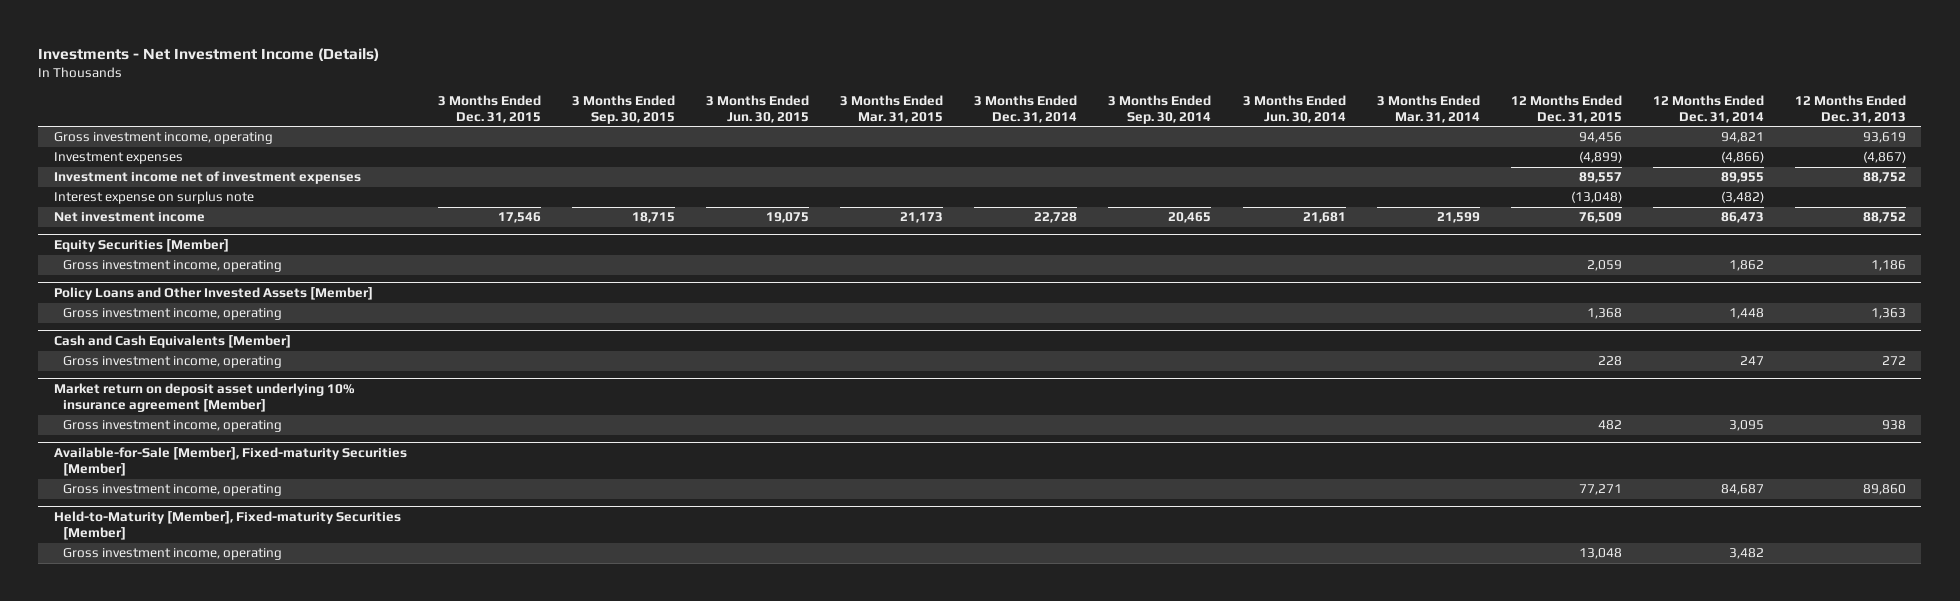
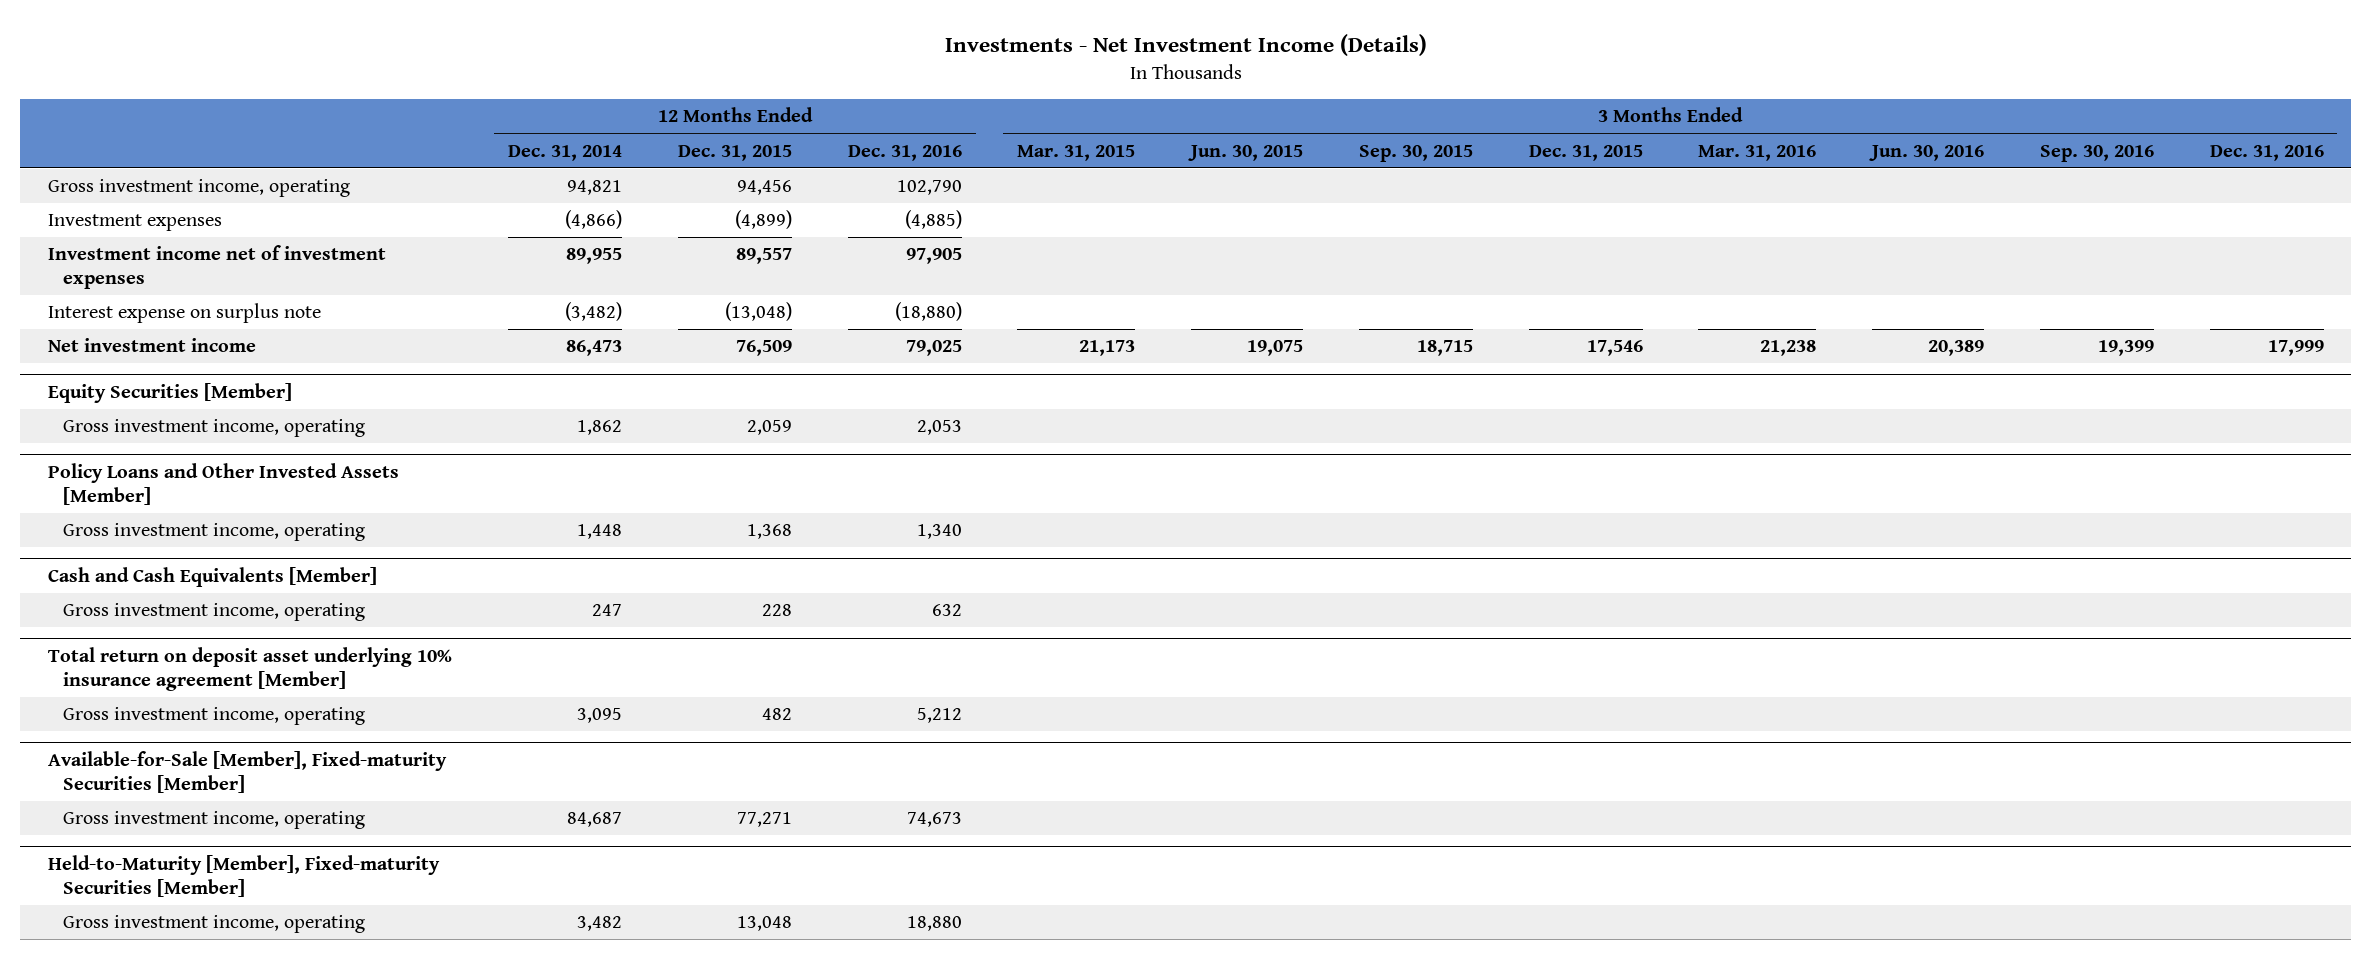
[974,94,1078,123] 3 Months Ended Dec. 31, 2014 -> none
[1108,94,1212,124] 3 Months Ended Sep. 30, 2014 -> none
[1242,94,1346,123] 3 Months Ended Jun. 30, 2014 -> none
[1376,94,1480,123] 3 Months Ended Mar. 31, 2014 -> none
[1794,94,1906,123] 12 Months Ended Dec. 31, 2013 -> none
none -> [847,144,962,161] Dec. 31, 2016
none -> [1698,144,1817,161] Mar. 31, 2016
none -> [1869,144,1985,161] Jun. 30, 2016
none -> [2039,144,2154,162] Sep. 30, 2016
none -> [2209,144,2324,161] Dec. 31, 2016
[53,383,355,413] Market return on deposit asset underlying 10% insurance agreement [Member] -> [48,647,453,692] Total return on deposit asset underlying 10% insurance agreement [Member]

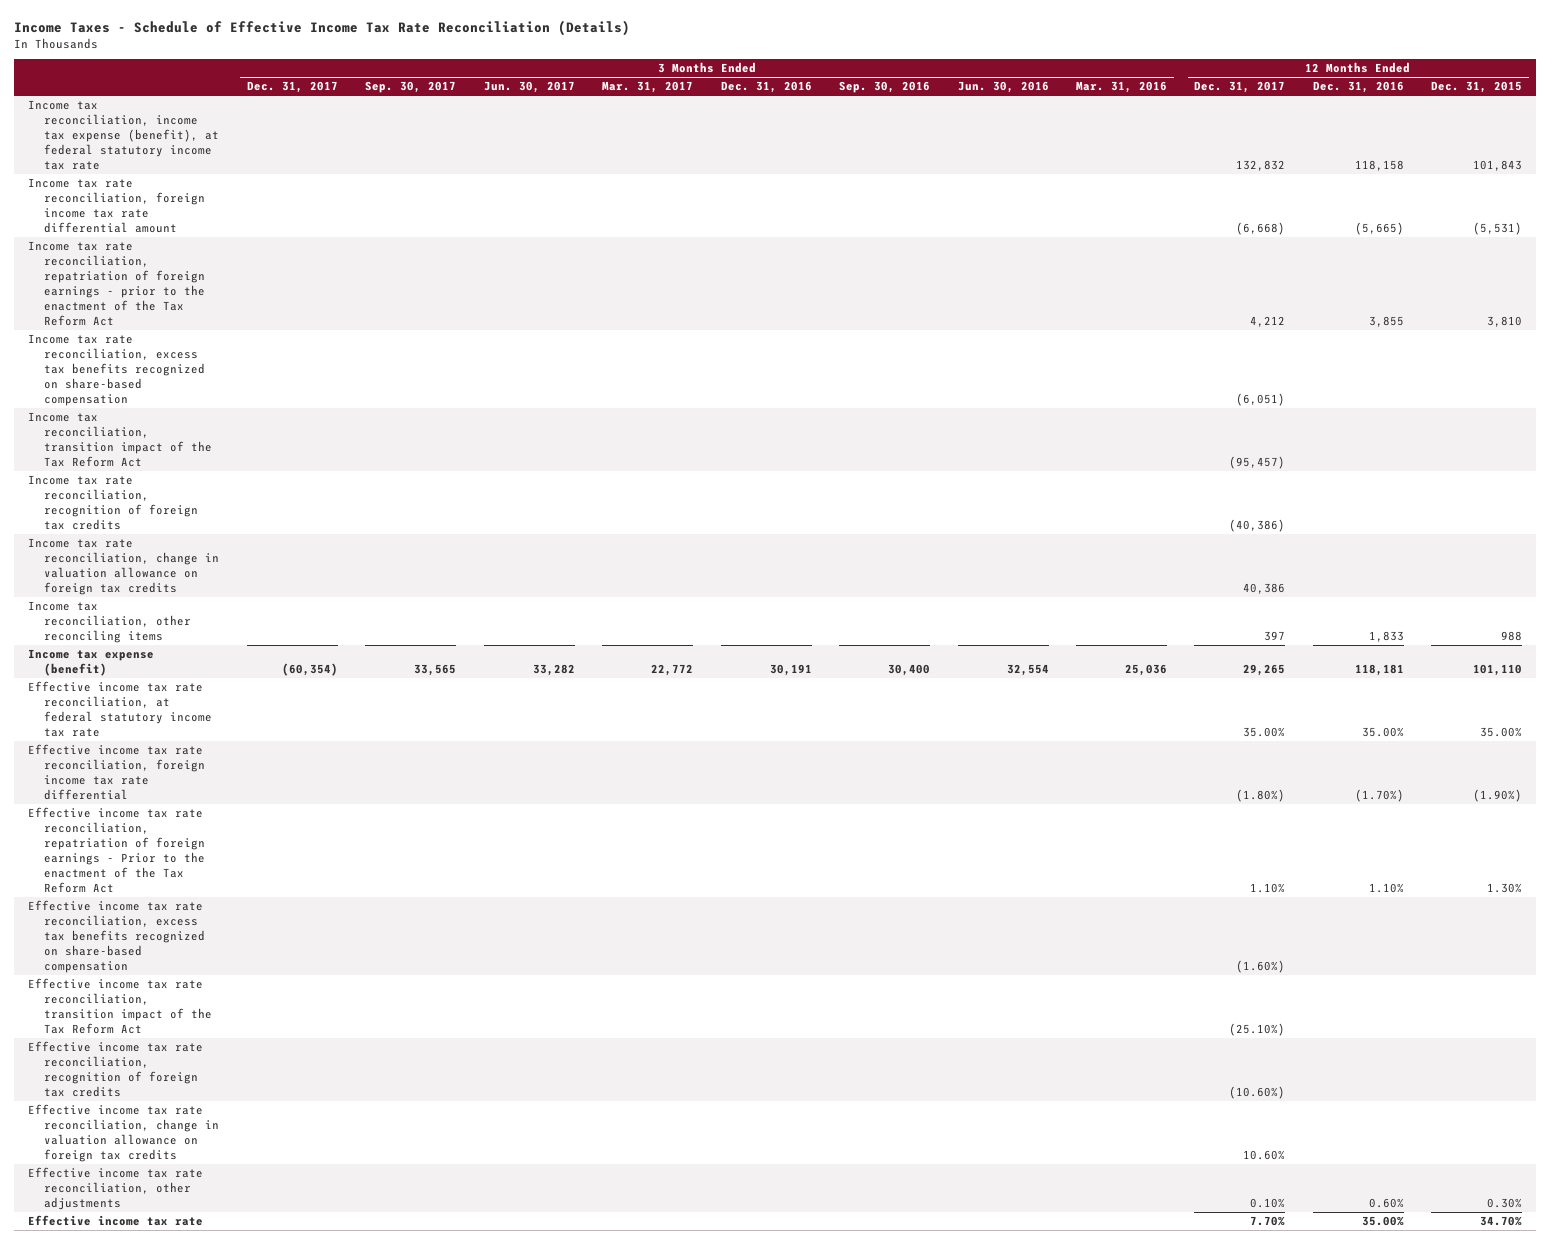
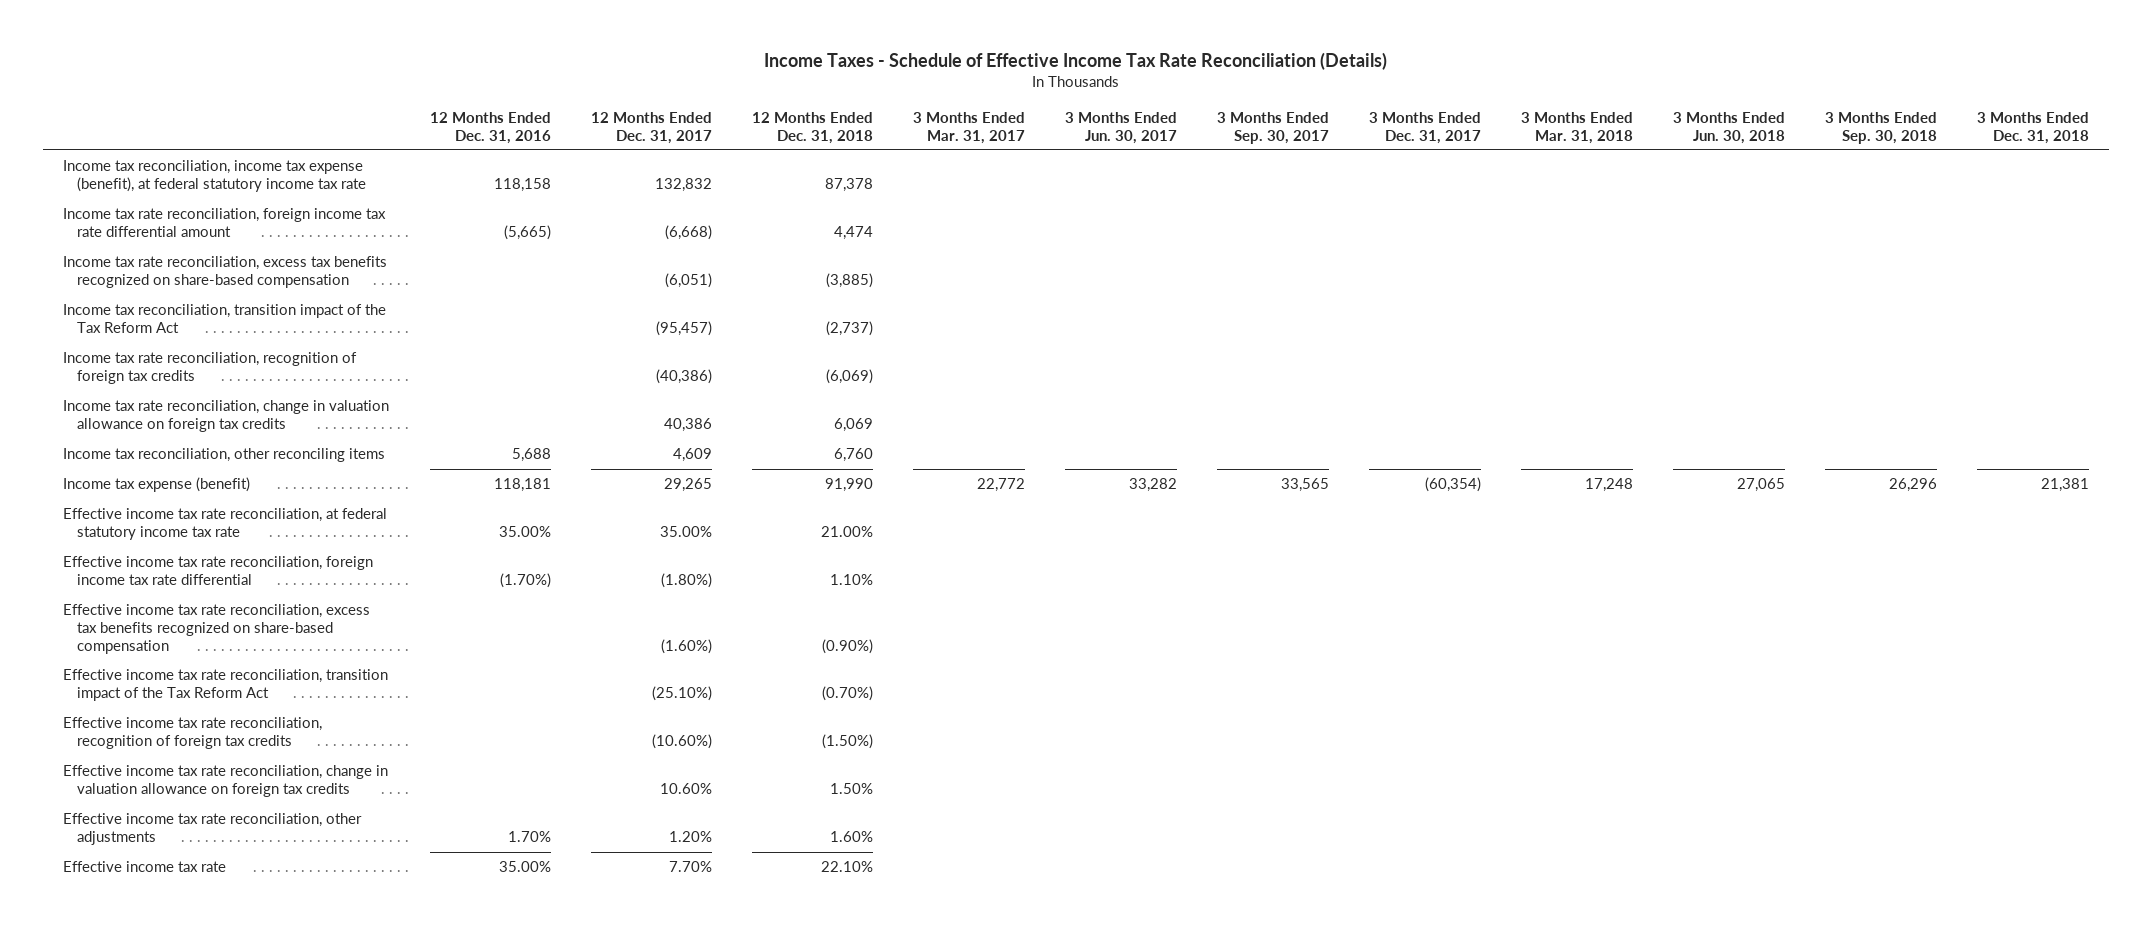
[720,81,812,94] Dec. 31, 2016 -> none
[839,81,931,94] Sep. 30, 2016 -> none
[957,81,1049,94] Jun. 30, 2016 -> none
[1075,81,1167,94] Mar. 31, 2016 -> none
[1431,81,1523,94] Dec. 31, 2015 -> none
none -> [751,111,873,144] 12 Months Ended Dec. 31, 2018
none -> [1520,111,1633,144] 3 Months Ended Mar. 31, 2018
none -> [1673,111,1786,144] 3 Months Ended Jun. 30, 2018
none -> [1825,111,1938,144] 3 Months Ended Sep. 30, 2018
none -> [1977,111,2090,144] 3 Months Ended Dec. 31, 2018
[27,241,206,327] Income tax rate reconciliation, repatriation of foreign earnings - prior to the enactment of the Tax Reform Act -> none
[1264,631,1286,642] 397 -> [672,448,712,463] 4,609
[1368,631,1404,643] 1,833 -> [511,448,551,463] 5,688
[27,807,206,894] Effective income tax rate reconciliation, repatriation of foreign earnings - Prior to the enactment of the Tax Reform Act -> none
[1250,1198,1286,1209] 0.10% -> [668,831,712,843] 1.20%
[1368,1198,1404,1209] 0.60% -> [507,831,551,843] 1.70%

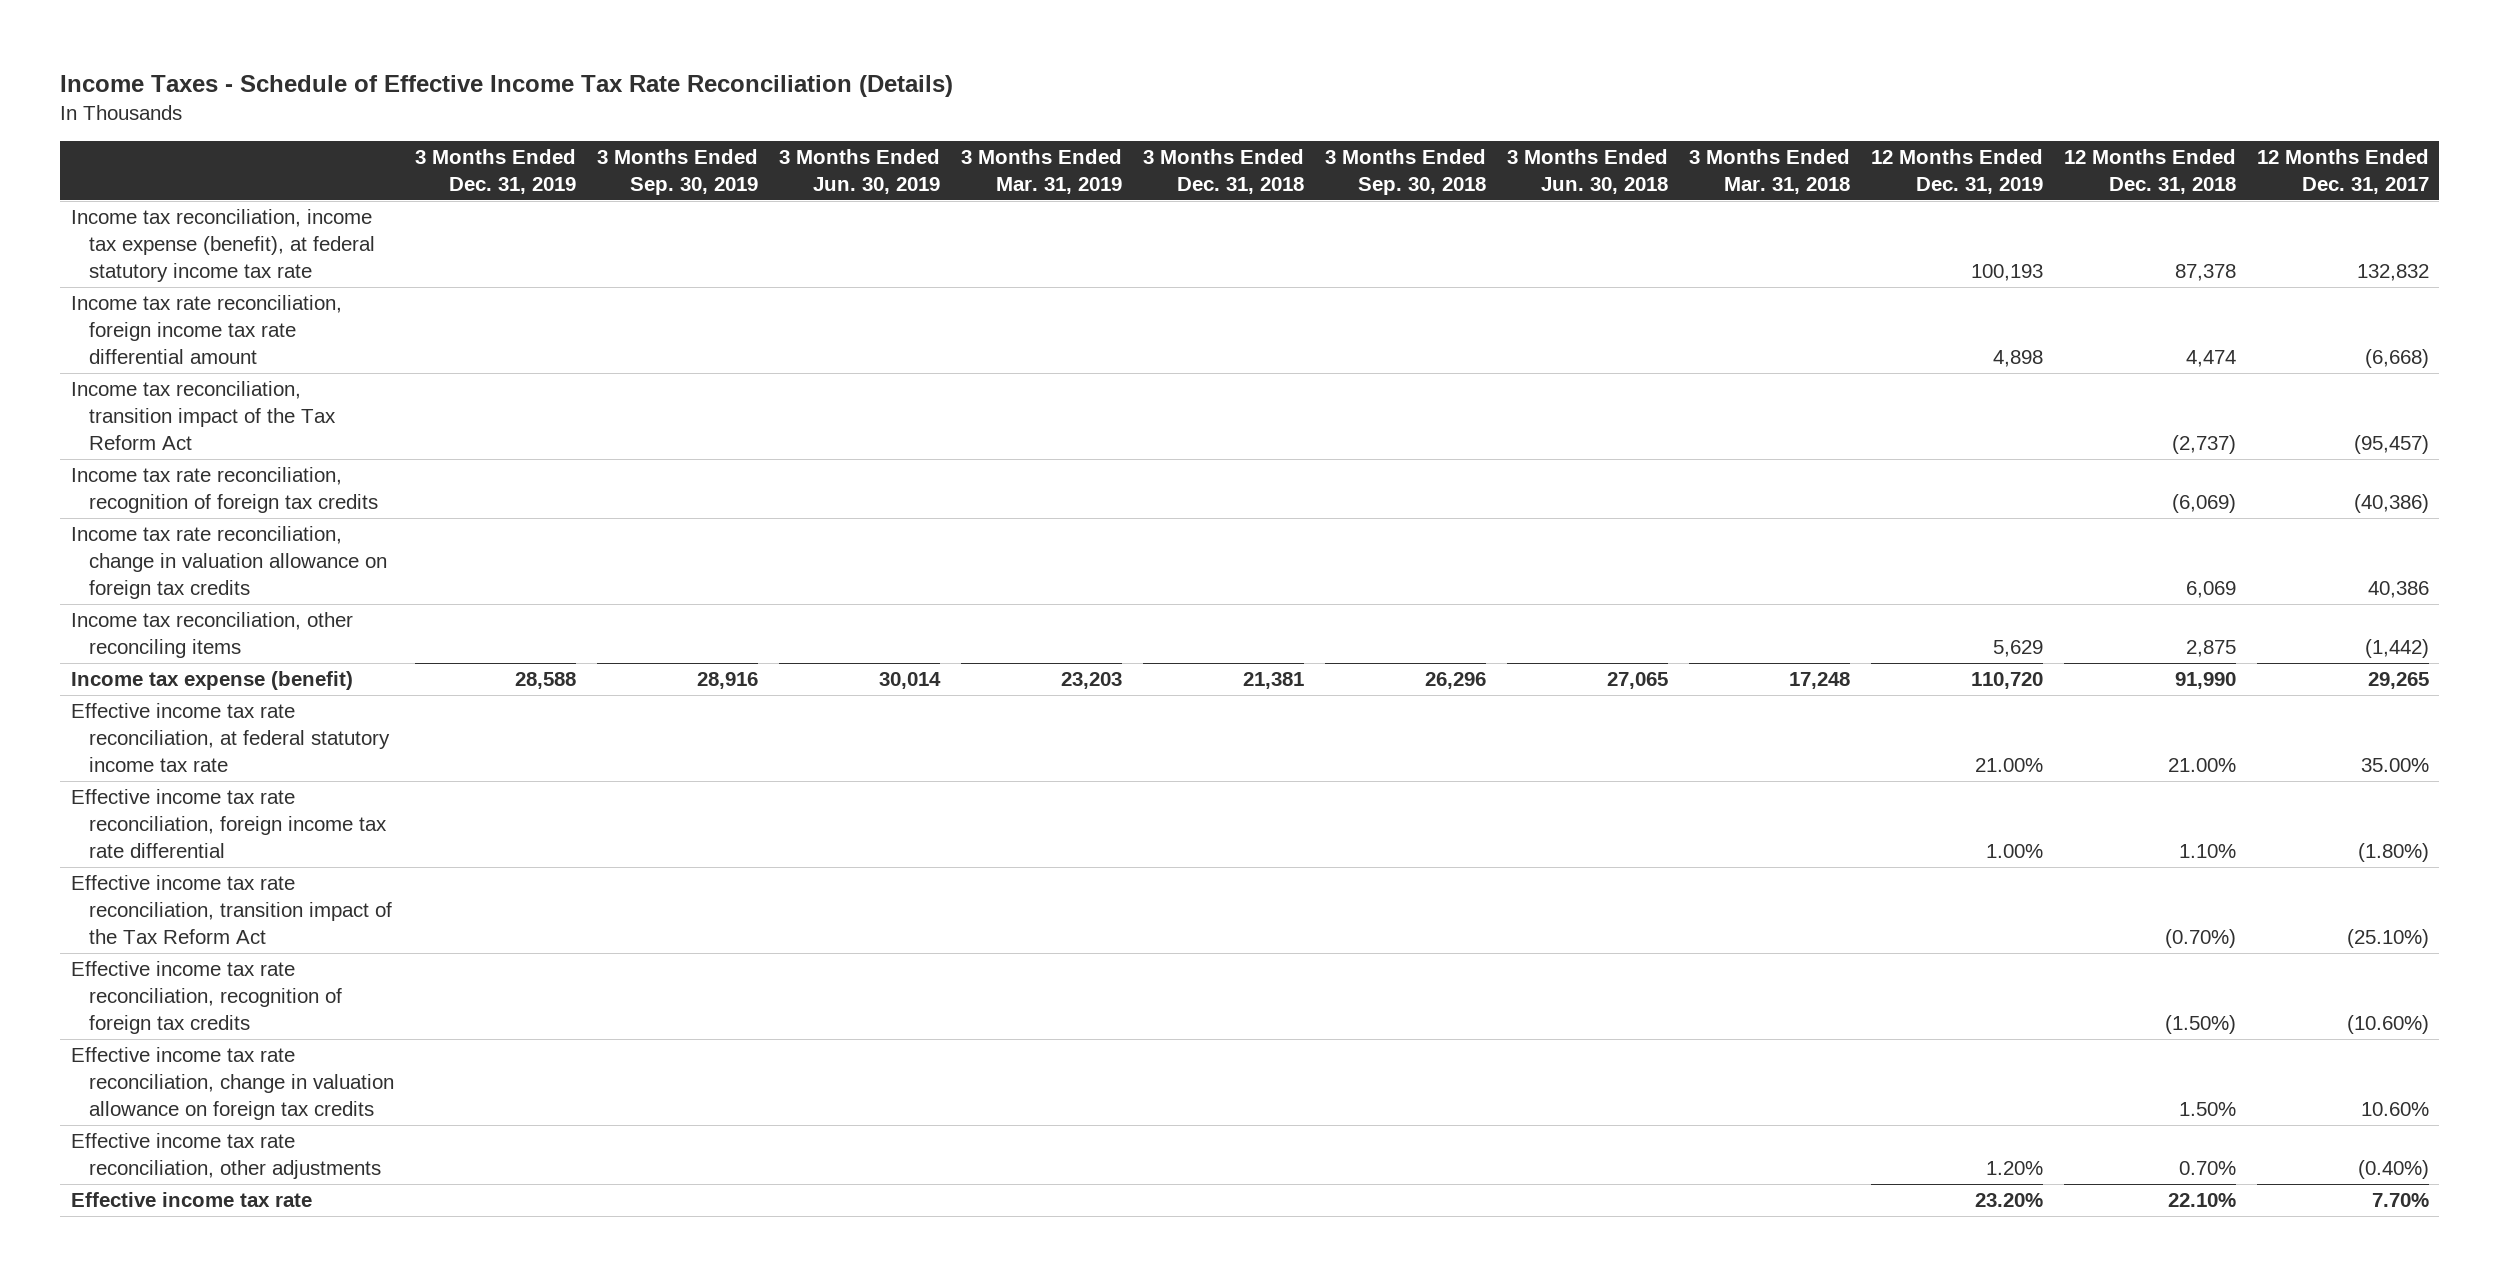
[429,111,551,144] 12 Months Ended Dec. 31, 2016 -> none
[912,111,1025,144] 3 Months Ended Mar. 31, 2017 -> none
[1064,111,1177,144] 3 Months Ended Jun. 30, 2017 -> none
[1216,111,1329,144] 3 Months Ended Sep. 30, 2017 -> none
[1368,111,1481,144] 3 Months Ended Dec. 31, 2017 -> none
none -> [414,149,576,194] 3 Months Ended Dec. 31, 2019
none -> [596,149,758,195] 3 Months Ended Sep. 30, 2019
none -> [778,149,940,194] 3 Months Ended Jun. 30, 2019
none -> [960,149,1122,194] 3 Months Ended Mar. 31, 2019
none -> [1870,149,2043,194] 12 Months Ended Dec. 31, 2019
[63,256,388,289] Income tax rate reconciliation, excess tax benefits recognized on share-based compensation -> none
[672,448,712,463] 4,609 -> [2364,639,2429,659] (1,442)
[833,448,873,463] 6,760 -> [2185,640,2236,658] 2,875
[63,604,371,654] Effective income tax rate reconciliation, excess tax benefits recognized on share-based compensation -> none
[668,831,712,843] 1.20% -> [2357,1160,2429,1180] (0.40%)
[829,831,873,843] 1.60% -> [2178,1161,2236,1176] 0.70%

